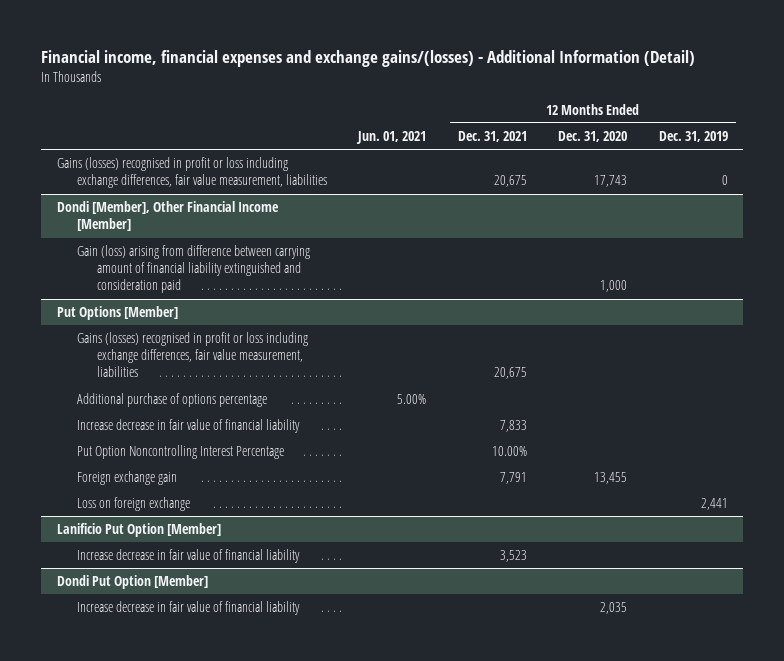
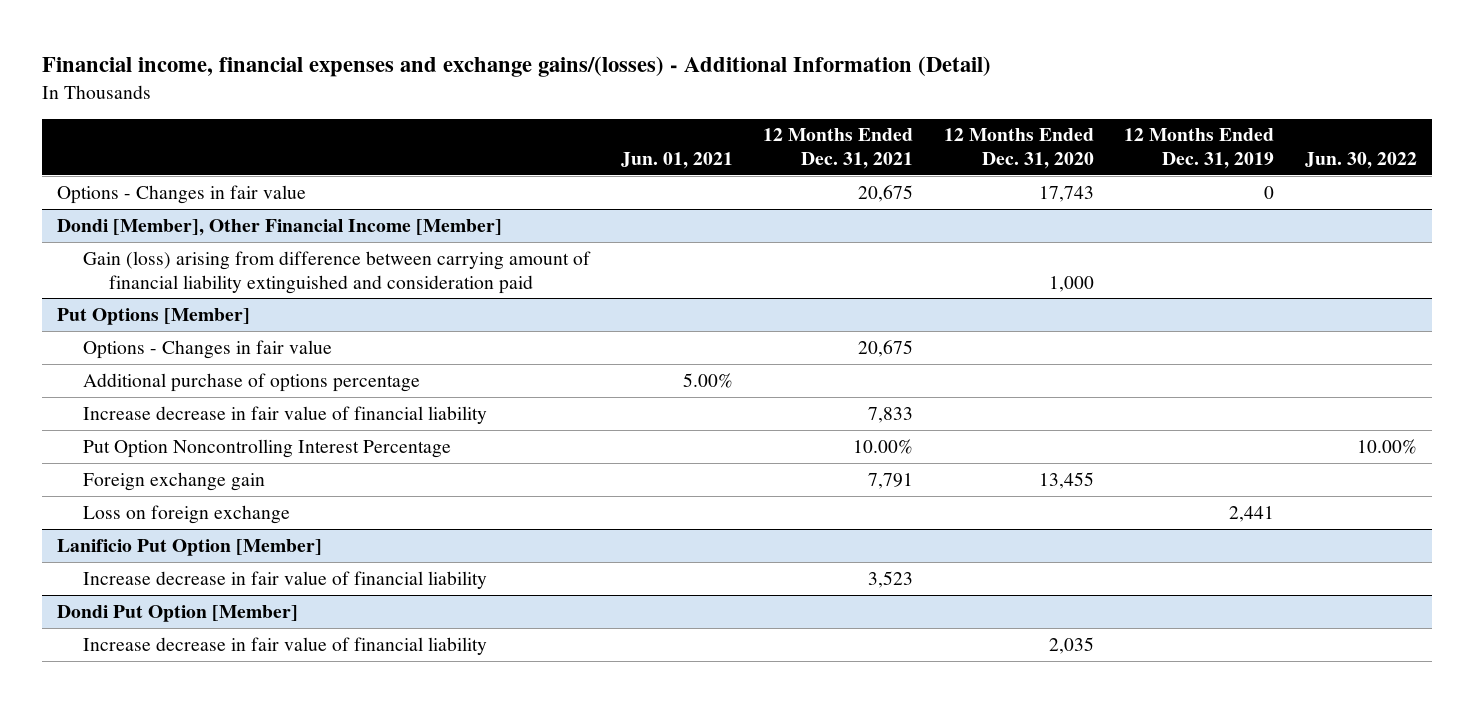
none -> [1304,152,1417,170] Jun. 30, 2022
[56,157,327,189] Gains (losses) recognised in profit or loss including exchange differences, fair value measurement, liabilities -> [57,184,307,204] Options - Changes in fair value
[76,332,308,378] Gains (losses) recognised in profit or loss including exchange differences, fair value measurement, liabilities -> [83,339,333,359] Options - Changes in fair value

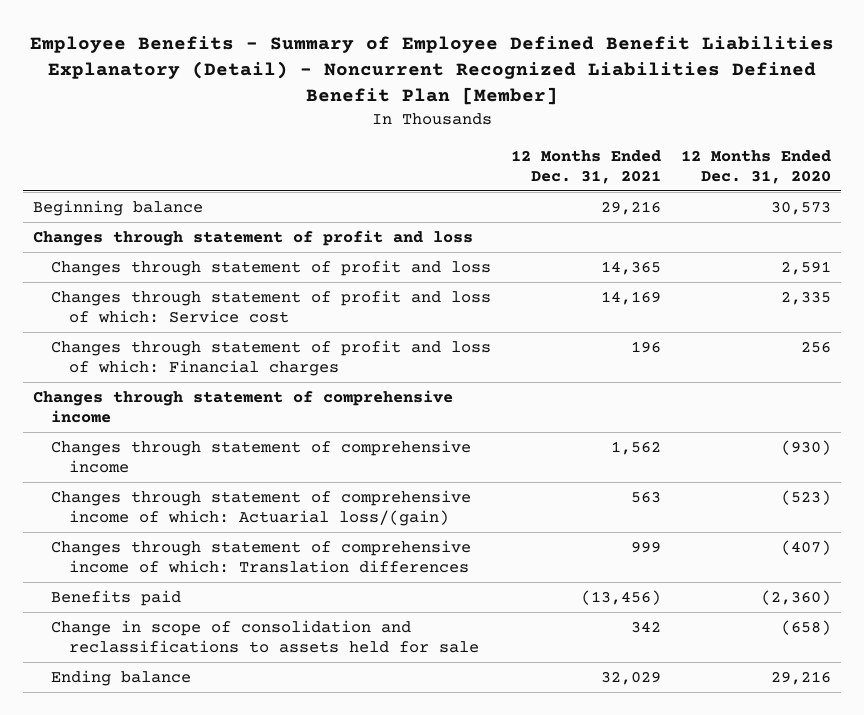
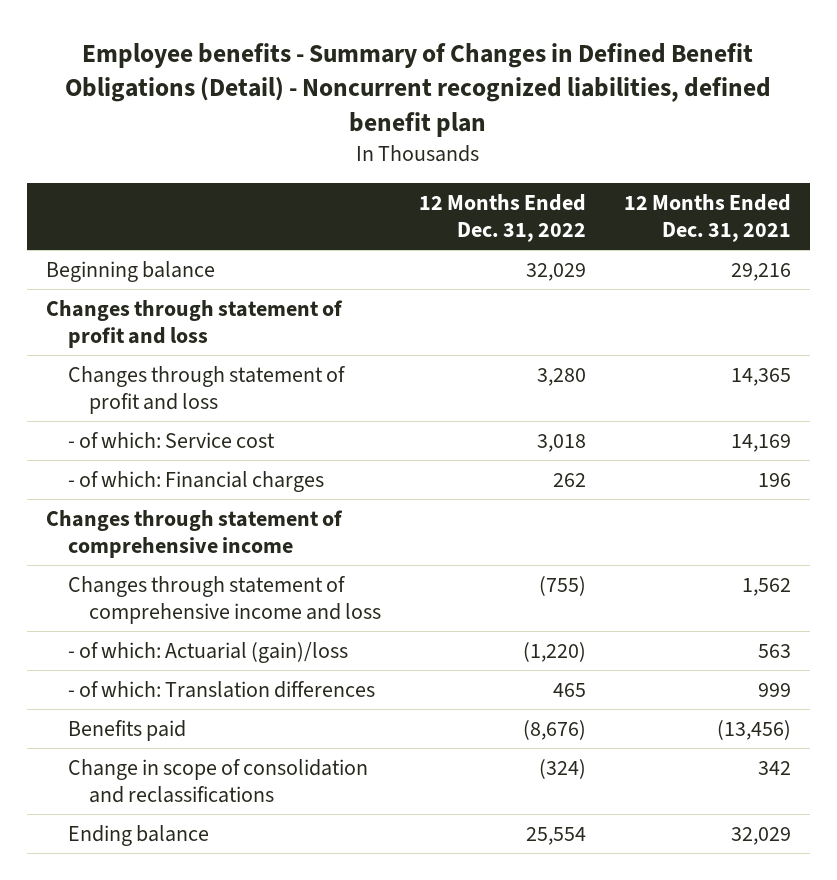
[30,36,835,106] Employee Benefits - Summary of Employee Defined Benefit Liabilities Explanatory (Detail) - Noncurrent Recognized Liabilities Defined Benefit Plan [Member] -> [65,42,772,137] Employee benefits - Summary of Changes in Defined Benefit Obligations (Detail) - Noncurrent recognized liabilities, defined benefit plan
[681,149,832,184] 12 Months Ended Dec. 31, 2020 -> none
none -> [419,193,587,242] 12 Months Ended Dec. 31, 2022
[50,289,491,323] Changes through statement of profit and loss of which: Service cost -> [67,432,275,449] - of which: Service cost
[50,339,491,376] Changes through statement of profit and loss of which: Financial charges -> [67,471,324,493] - of which: Financial charges
[50,439,471,473] Changes through statement of comprehensive income -> [67,576,382,624] Changes through statement of comprehensive income and loss
[50,489,471,526] Changes through statement of comprehensive income of which: Actuarial loss/(gain) -> [67,642,348,664] - of which: Actuarial (gain)/loss
[50,539,471,573] Changes through statement of comprehensive income of which: Translation differences -> [67,681,375,699] - of which: Translation differences
[50,619,479,653] Change in scope of consolidation and reclassifications to assets held for sale -> [67,759,368,803] Change in scope of consolidation and reclassifications

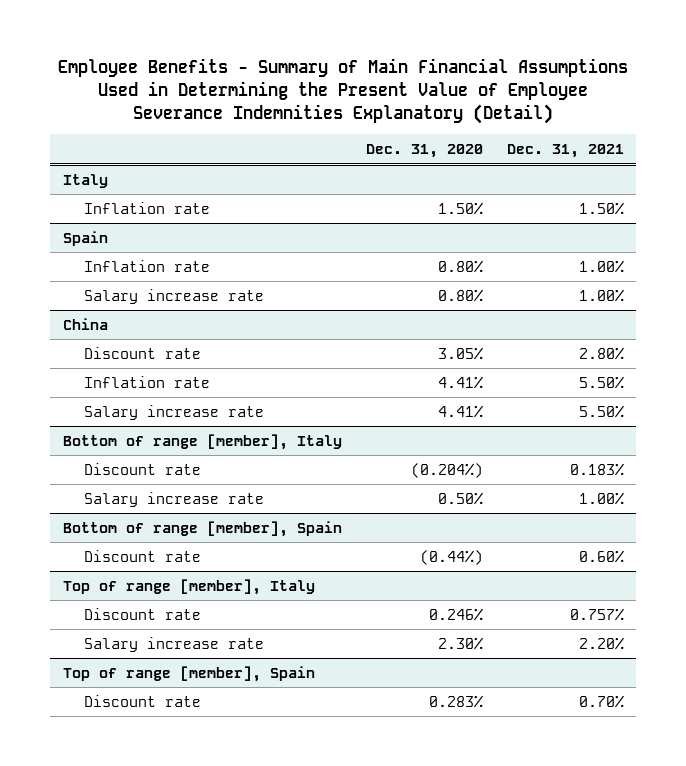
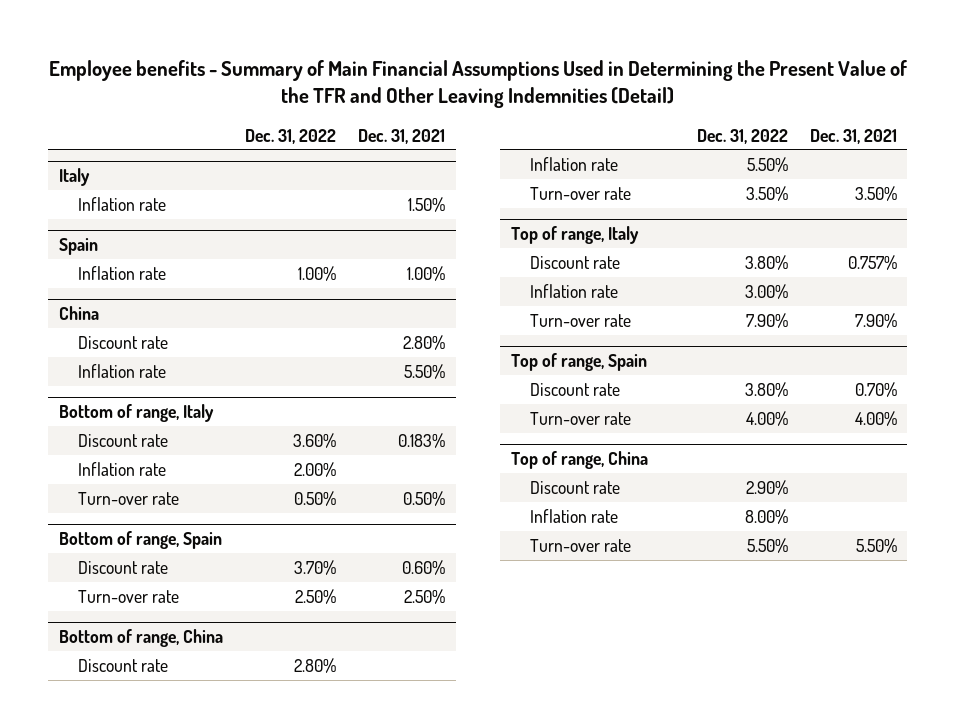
[58,58,629,125] Employee Benefits - Summary of Main Financial Assumptions Used in Determining the Present Value of Employee Severance Indemnities Explanatory (Detail) -> [48,59,907,109] Employee benefits - Summary of Main Financial Assumptions Used in Determining the Present Value of the TFR and Other Leaving Indemnities (Detail)
[365,144,483,159] Dec. 31, 2020 -> none
none -> [245,128,337,144] Dec. 31, 2022
[83,288,264,304] Salary increase rate -> none
[83,404,264,420] Salary increase rate -> none
[62,433,342,450] Bottom of range [member], Italy -> [59,403,215,422] Bottom of range, Italy
[83,491,264,507] Salary increase rate -> none
none -> [78,461,167,476] Inflation rate
none -> [78,491,180,505] Turn-over rate
[62,520,342,537] Bottom of range [member], Spain -> [59,530,223,549] Bottom of range, Spain
none -> [78,589,180,603] Turn-over rate
none -> [59,628,224,647] Bottom of range, China
none -> [78,658,169,672] Discount rate
none -> [529,156,618,171] Inflation rate
none -> [529,186,631,200] Turn-over rate
[62,578,315,595] Top of range [member], Italy -> [510,225,639,244] Top of range, Italy
[83,636,264,652] Salary increase rate -> none
none -> [529,283,618,298] Inflation rate
none -> [529,313,631,327] Turn-over rate
[62,665,315,682] Top of range [member], Spain -> [510,352,647,371] Top of range, Spain
none -> [529,411,631,425] Turn-over rate
none -> [510,450,648,469] Top of range, China
none -> [529,480,620,494] Discount rate
none -> [529,508,618,523] Inflation rate
none -> [529,538,631,552] Turn-over rate

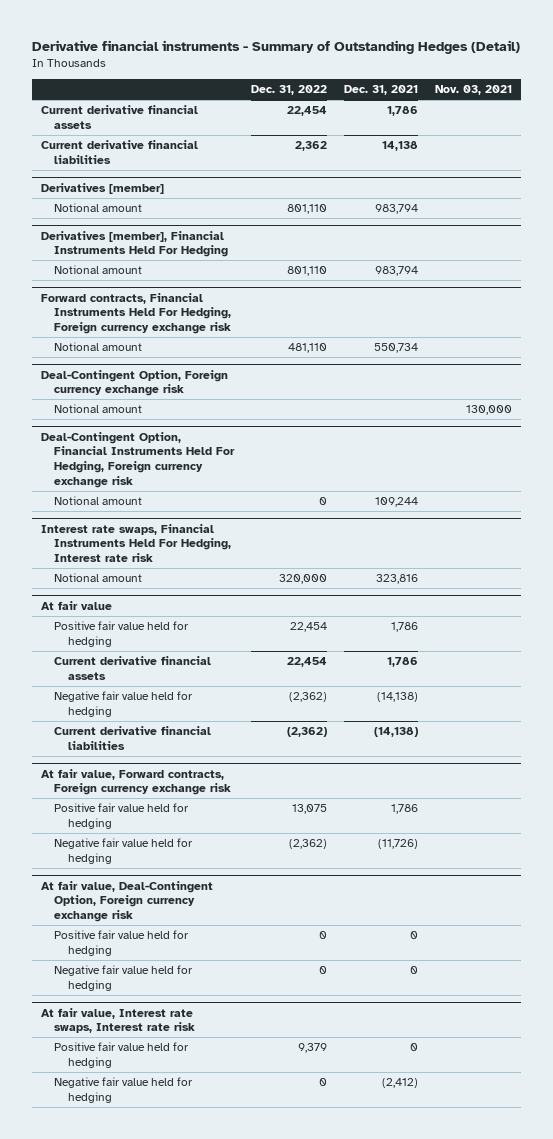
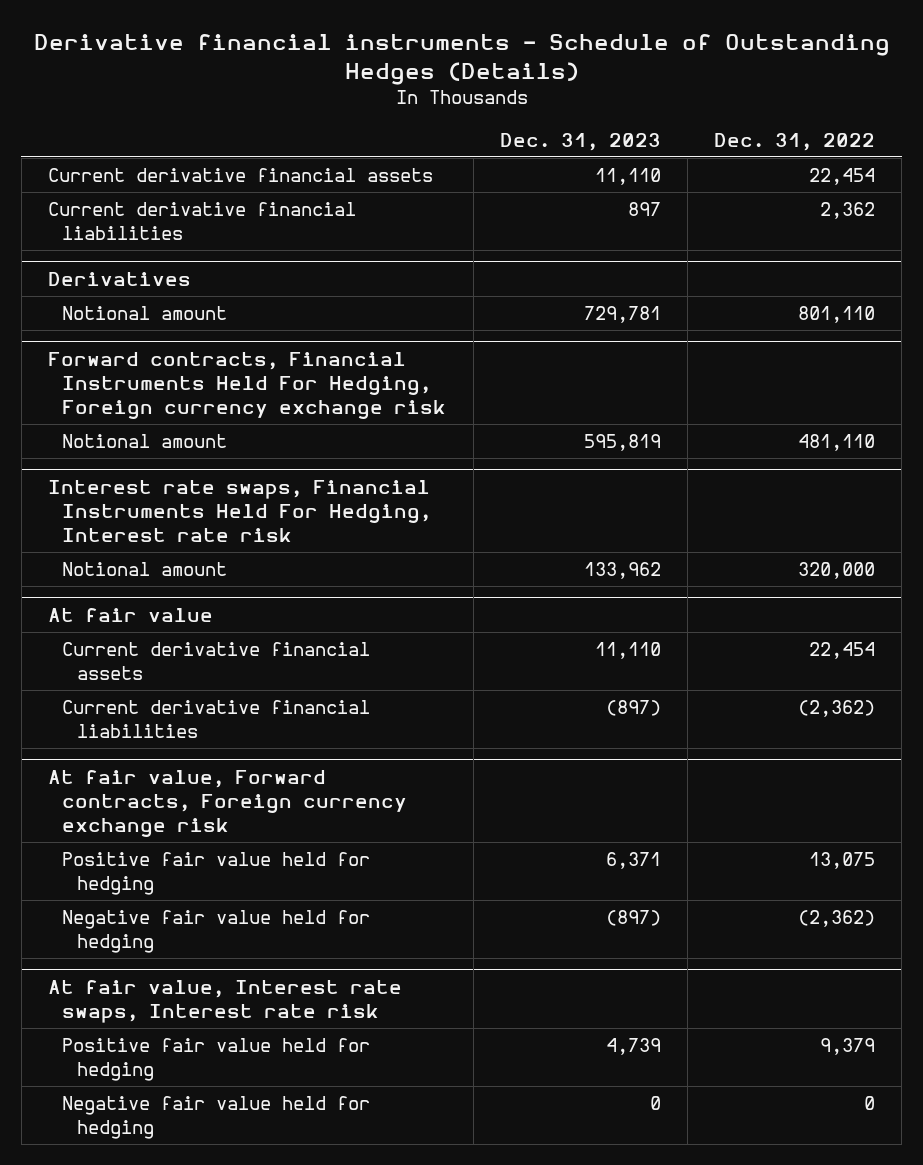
[32,39,521,54] Derivative financial instruments - Summary of Outstanding Hedges (Detail) -> [33,34,890,86] Derivative financial instruments - Schedule of Outstanding Hedges (Details)
[344,85,419,96] Dec. 31, 2021 -> none
[435,85,513,96] Nov. 03, 2021 -> none
none -> [499,132,661,151] Dec. 31, 2023
[54,203,143,213] Notional amount -> none
[40,230,229,258] Derivatives [member], Financial Instruments Held For Hedging -> none
[40,182,164,194] Derivatives [member] -> [48,272,192,287] Derivatives
[40,369,228,397] Deal-Contingent Option, Foreign currency exchange risk -> none
[54,404,143,414] Notional amount -> none
[40,431,236,488] Deal-Contingent Option, Financial Instruments Held For Hedging, Foreign currency exchange risk -> none
[54,496,143,506] Notional amount -> none
[54,621,190,647] Positive fair value held for hedging -> none
[54,691,194,717] Negative fair value held for hedging -> none
[40,880,213,923] At fair value, Deal-Contingent Option, Foreign currency exchange risk -> none
[54,930,190,956] Positive fair value held for hedging -> none
[54,965,194,991] Negative fair value held for hedging -> none

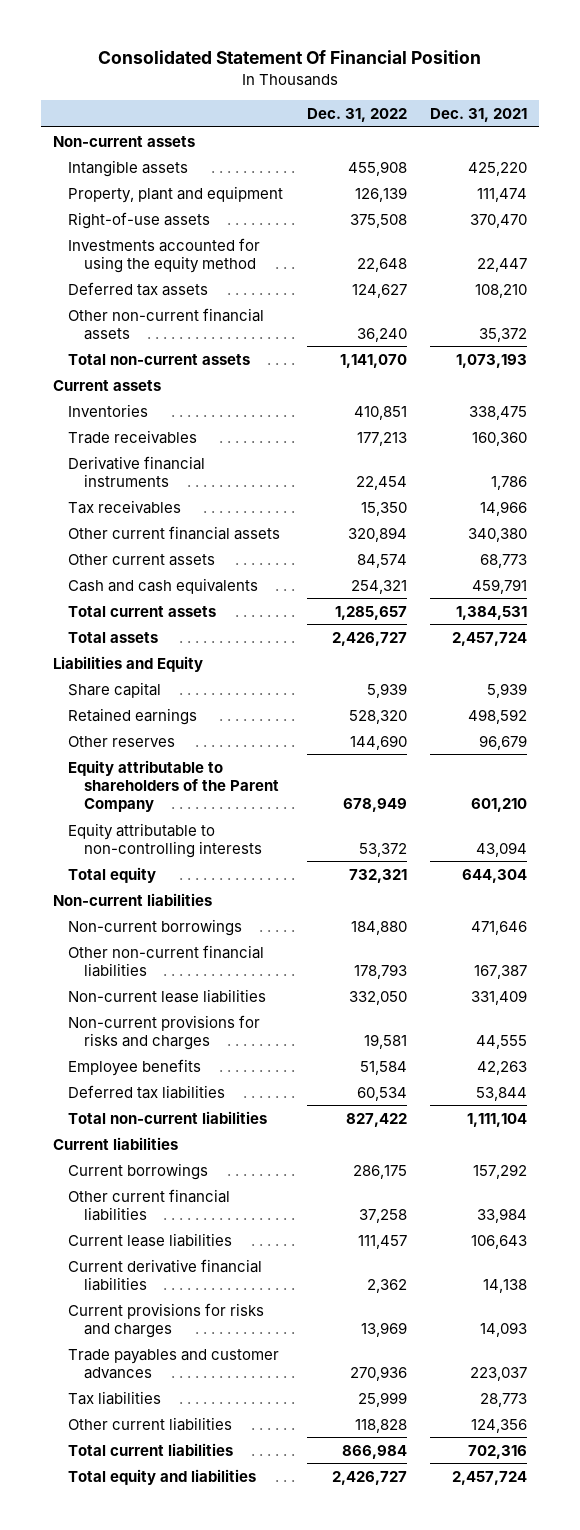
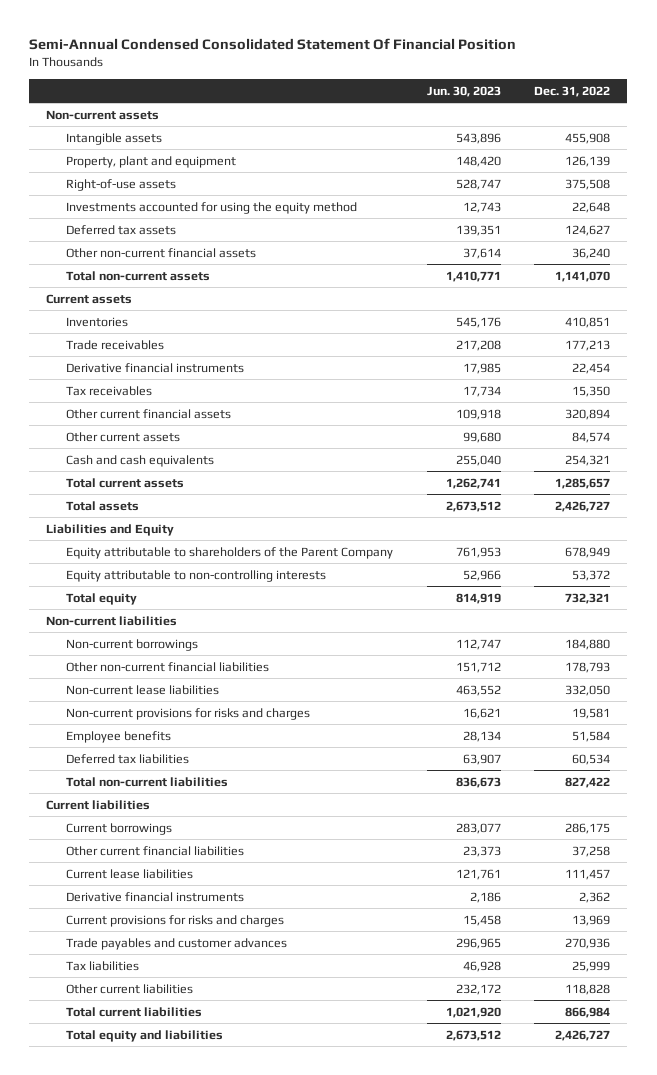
[97,50,481,65] Consolidated Statement Of Financial Position -> [29,38,517,51] Semi-Annual Condensed Consolidated Statement Of Financial Position
[430,107,528,122] Dec. 31, 2021 -> none
none -> [426,85,501,97] Jun. 30, 2023
[68,681,162,698] Share capital -> none
[68,707,198,725] Retained earnings -> none
[68,735,176,747] Other reserves -> none
[68,1258,263,1291] Current derivative financial liabilities -> [66,891,245,902] Derivative financial instruments

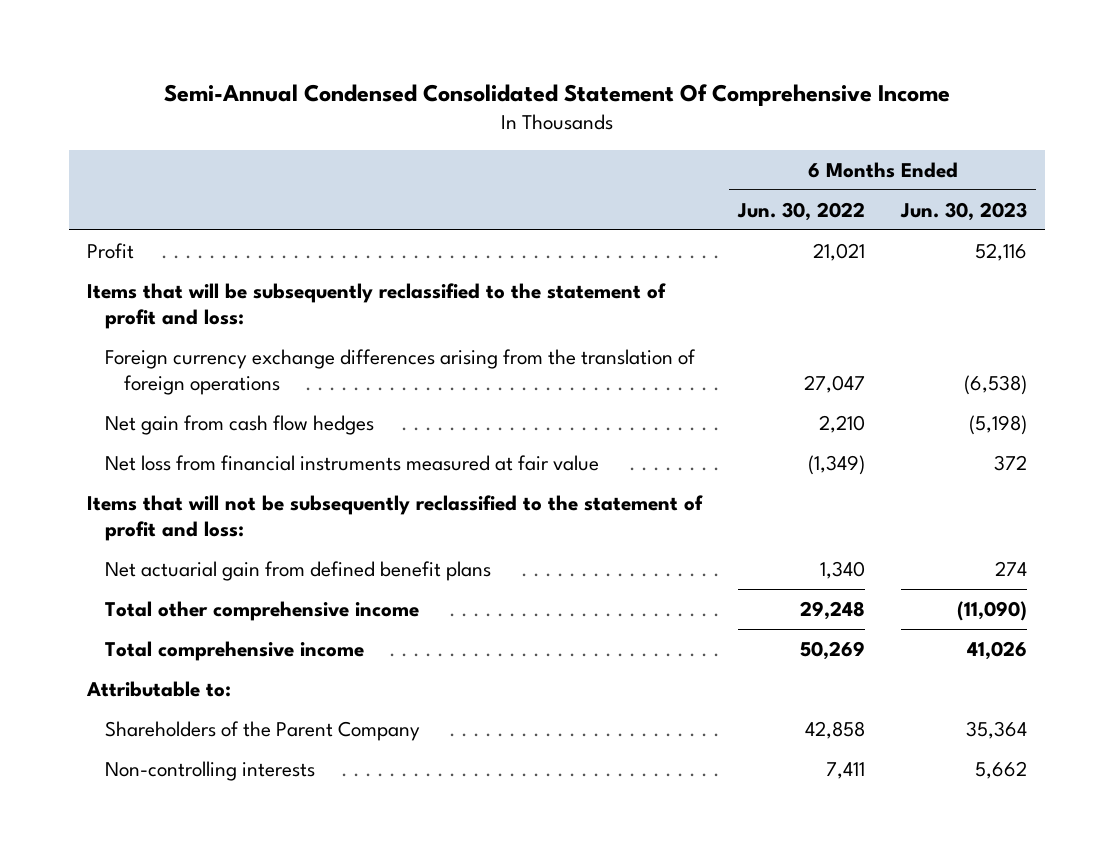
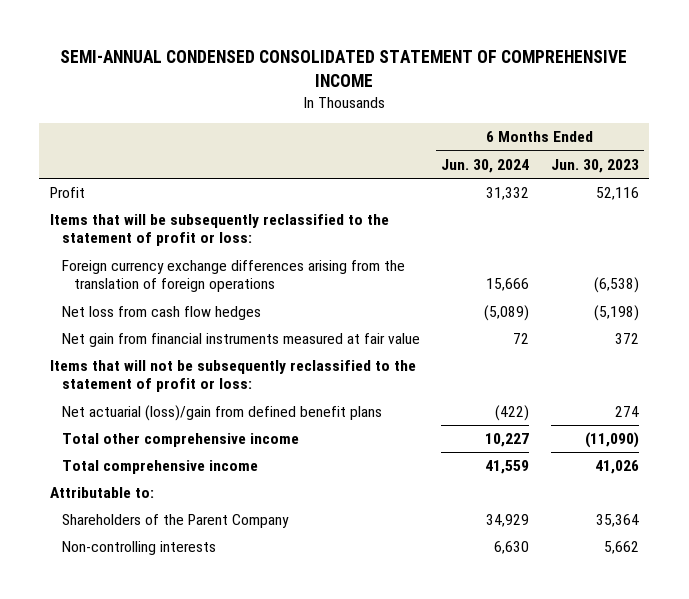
[163,84,950,107] Semi-Annual Condensed Consolidated Statement Of Comprehensive Income -> [60,50,628,88] SEMI-ANNUAL CONDENSED CONSOLIDATED STATEMENT OF COMPREHENSIVE INCOME
[736,201,865,221] Jun. 30, 2022 -> none
none -> [441,158,530,173] Jun. 30, 2024
[86,282,666,329] Items that will be subsequently reclassified to the statement of profit and loss: -> [50,214,390,247] Items that will be subsequently reclassified to the statement of profit or loss:
[105,414,375,435] Net gain from cash flow hedges -> [61,306,261,321] Net loss from cash flow hedges
[105,454,600,471] Net loss from financial instruments measured at fair value -> [61,333,420,348] Net gain from financial instruments measured at fair value
[86,494,703,541] Items that will not be subsequently reclassified to the statement of profit and loss: -> [50,360,417,393] Items that will not be subsequently reclassified to the statement of profit or loss:
[105,560,492,581] Net actuarial gain from defined benefit plans -> [61,405,382,422] Net actuarial (loss)/gain from defined benefit plans

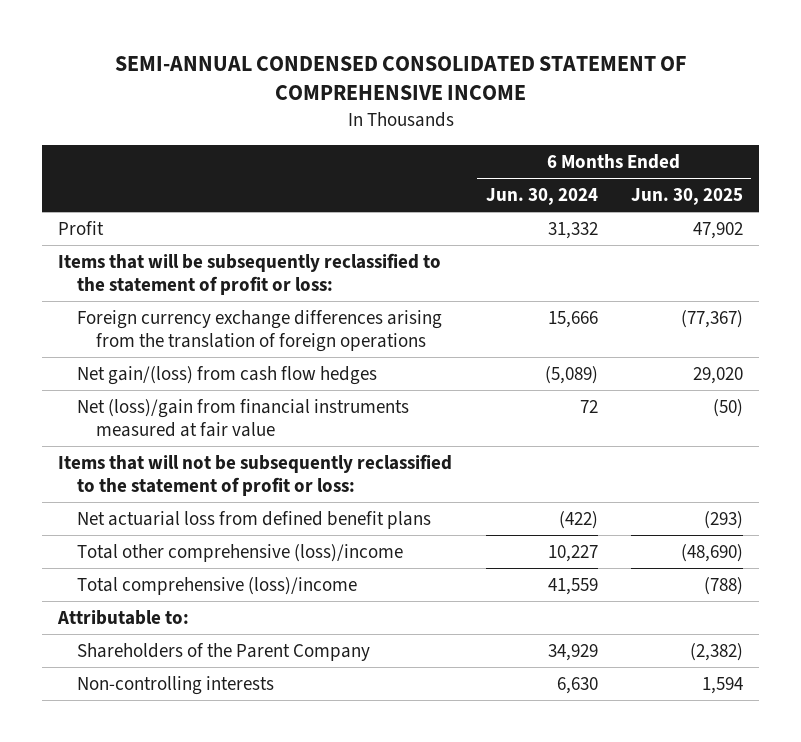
[550,158,639,173] Jun. 30, 2023 -> none
none -> [630,187,743,205] Jun. 30, 2025
[61,306,261,321] Net loss from cash flow hedges -> [76,365,377,385] Net gain/(loss) from cash flow hedges
[61,333,420,348] Net gain from financial instruments measured at fair value -> [76,398,409,437] Net (loss)/gain from financial instruments measured at fair value
[61,405,382,422] Net actuarial (loss)/gain from defined benefit plans -> [76,510,431,529] Net actuarial loss from defined benefit plans
[61,433,299,448] Total other comprehensive income -> [76,543,403,562] Total other comprehensive (loss)/income
[61,460,258,475] Total comprehensive income -> [76,576,357,595] Total comprehensive (loss)/income

